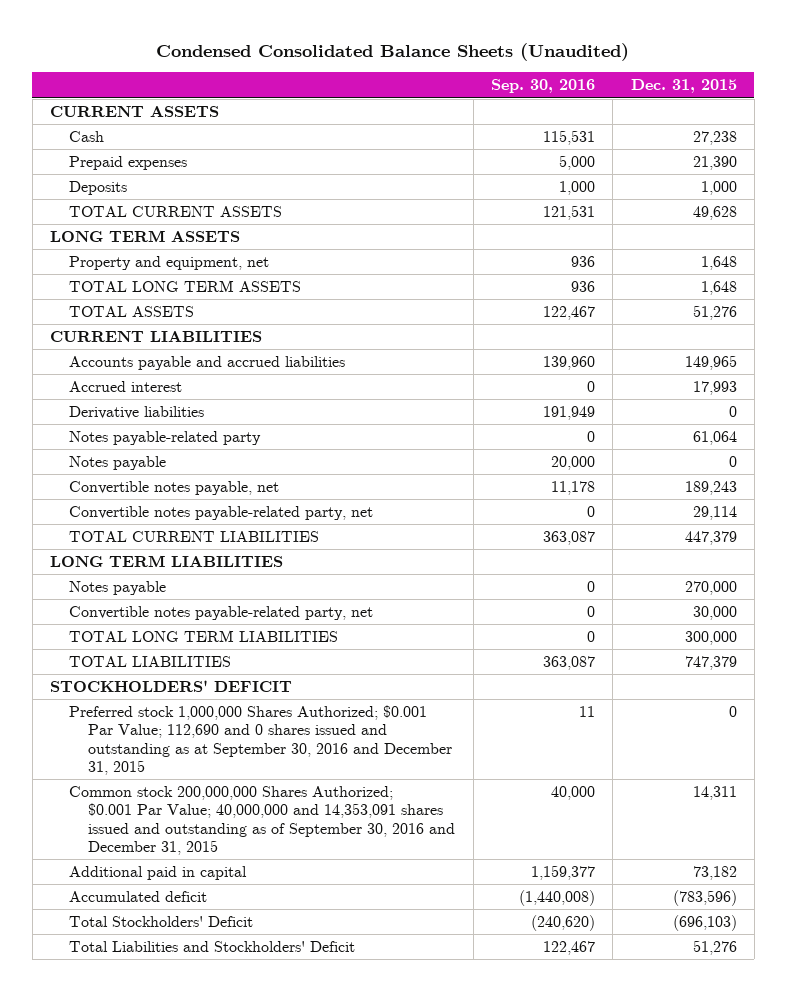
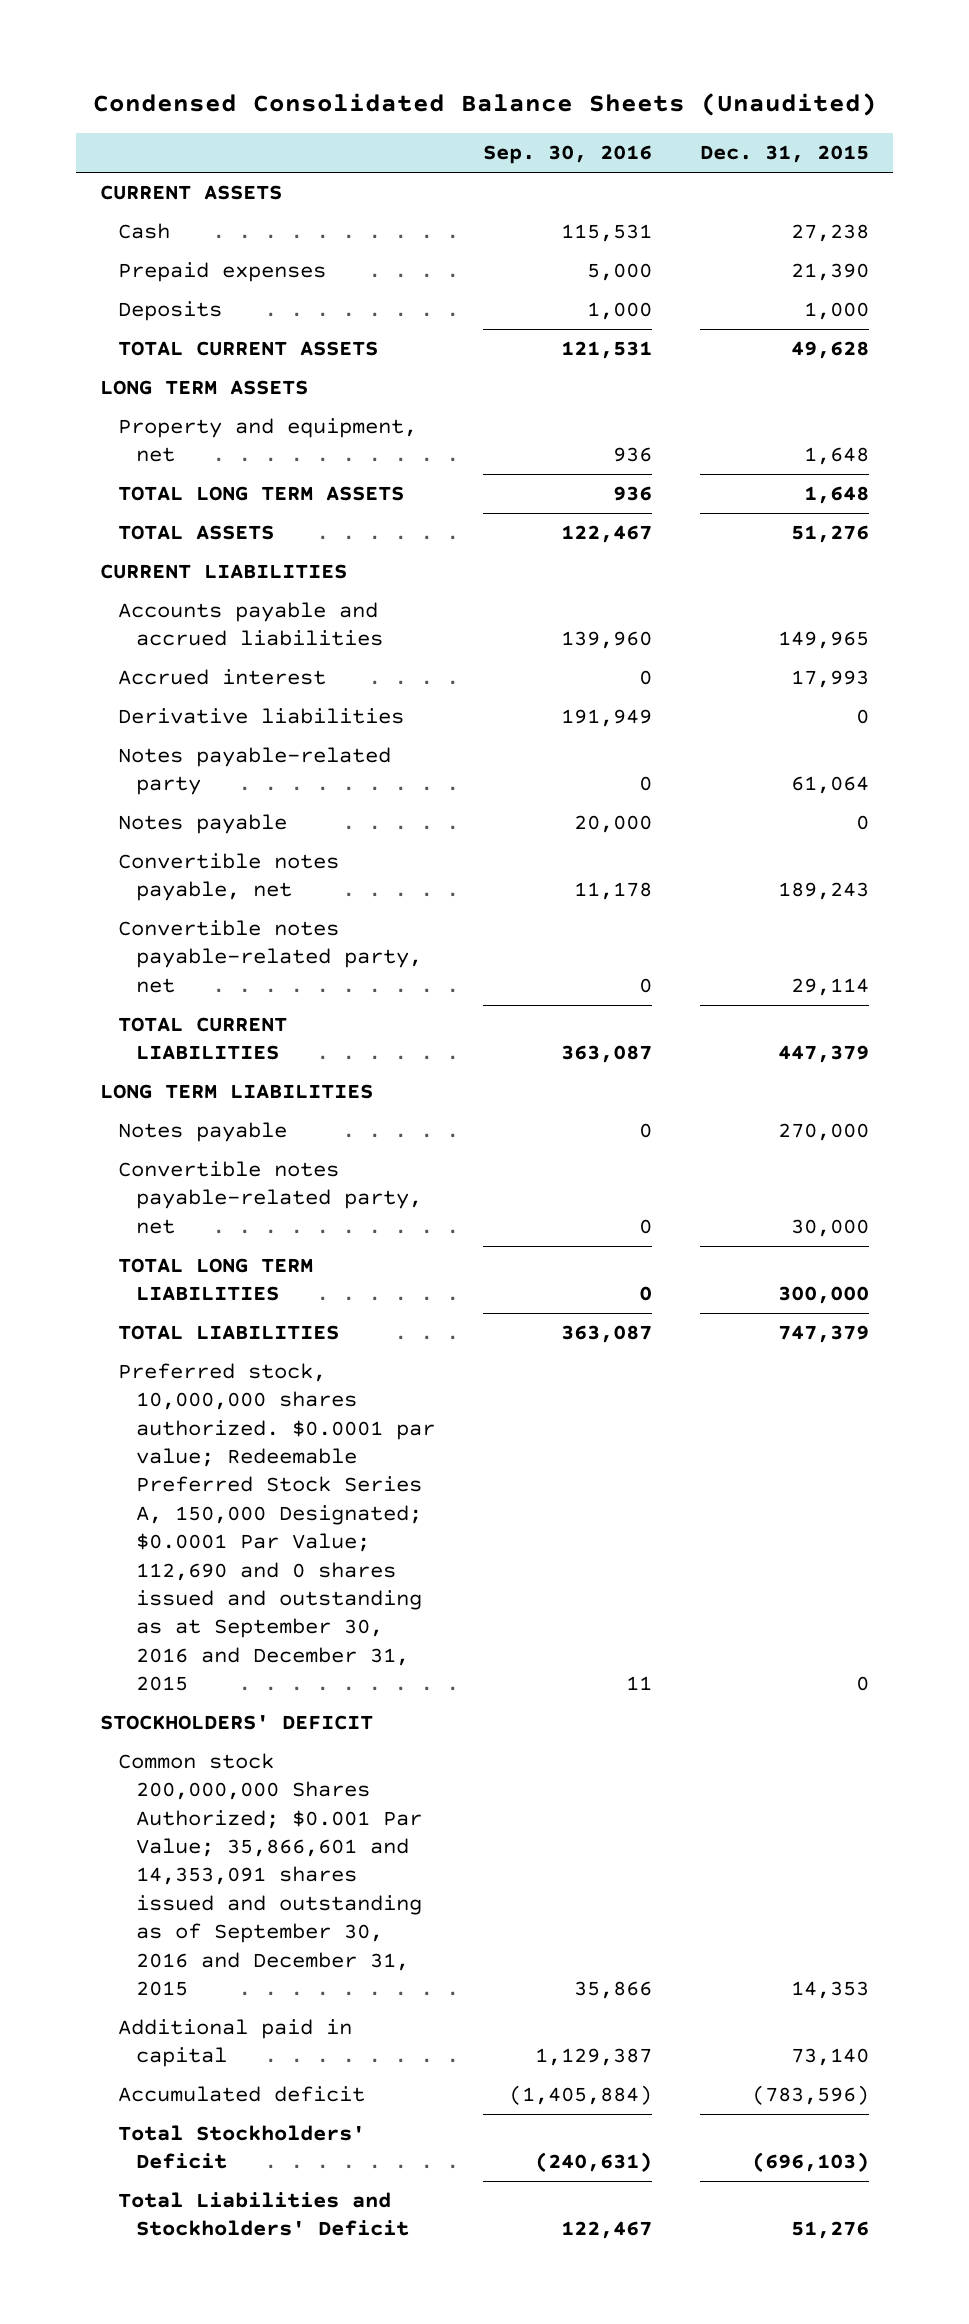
none -> [117,1363,435,1691] Preferred stock, 10,000,000 shares authorized. $0.0001 par value; Redeemable Preferred Stock Series A, 150,000 Designated; $0.0001 Par Value; 112,690 and 0 shares issued and outstanding as at September 30, 2016 and December 31, 2015
[69,705,453,776] Preferred stock 1,000,000 Shares Authorized; $0.001 Par Value; 112,690 and 0 shares issued and outstanding as at September 30, 2016 and December 31, 2015 -> none
[69,786,456,856] Common stock 200,000,000 Shares Authorized; $0.001 Par Value; 40,000,000 and 14,353,091 shares issued and outstanding as of September 30, 2016 and December 31, 2015 -> [117,1753,422,1996] Common stock 200,000,000 Shares Authorized; $0.001 Par Value; 35,866,601 and 14,353,091 shares issued and outstanding as of September 30, 2016 and December 31, 2015
[551,786,596,801] 40,000 -> [574,1980,653,1999] 35,866
[692,786,737,801] 14,311 -> [791,1980,870,1999] 14,353
[531,865,596,881] 1,159,377 -> [535,2048,653,2067] 1,129,387
[692,866,737,881] 73,182 -> [791,2048,870,2067] 73,140
[519,890,596,907] (1,440,008) -> [509,2085,653,2106] (1,405,884)
[531,915,596,932] (240,620) -> [535,2152,653,2173] (240,631)

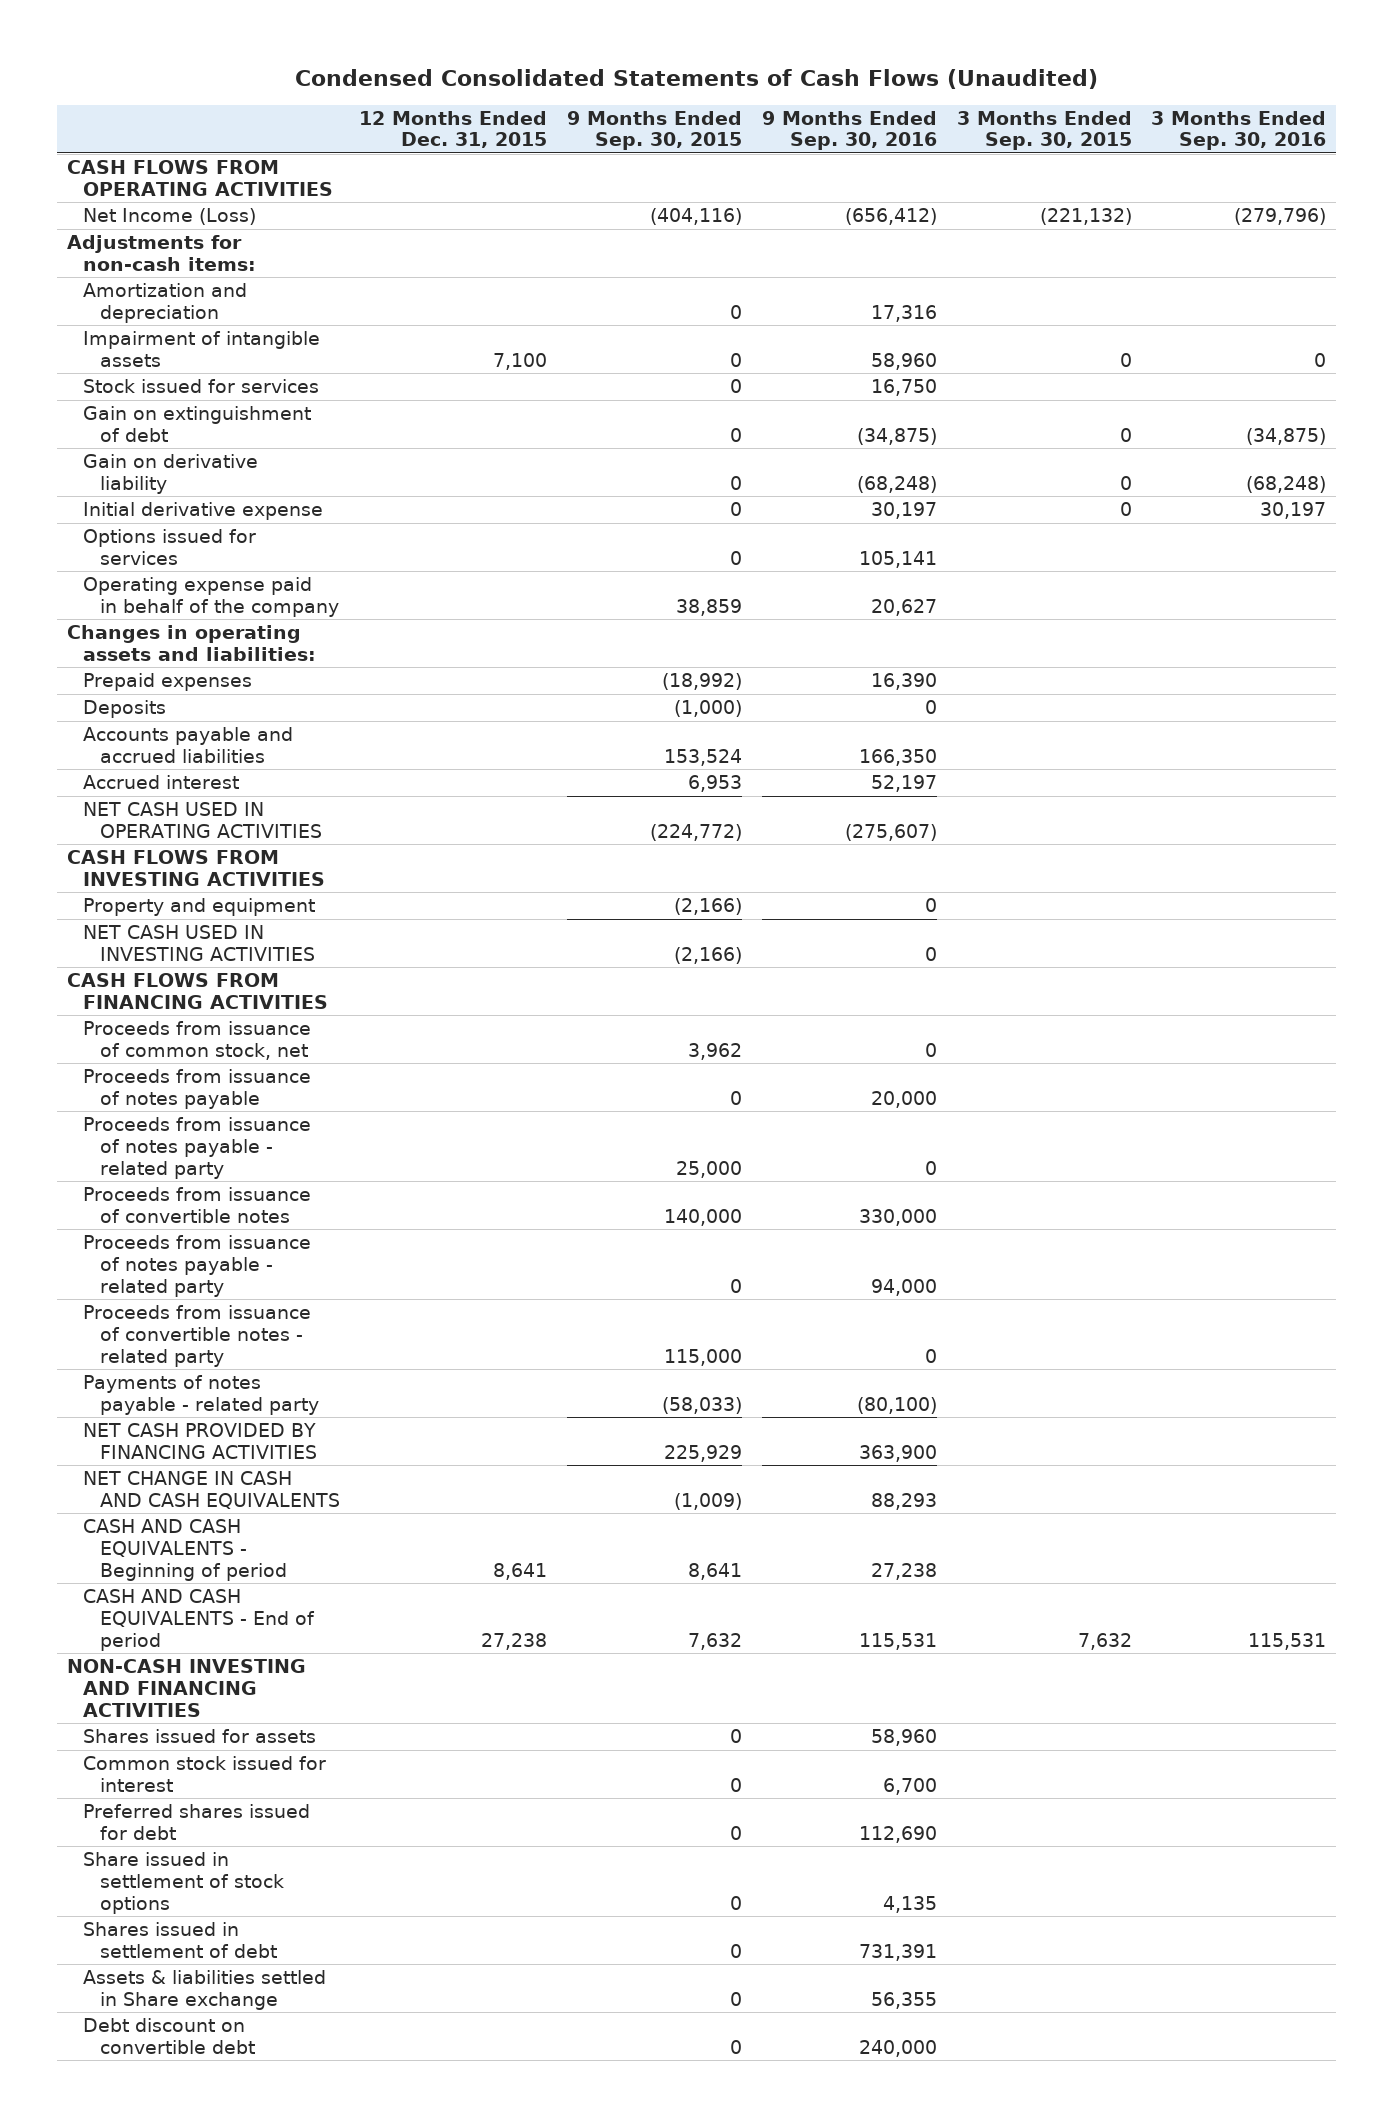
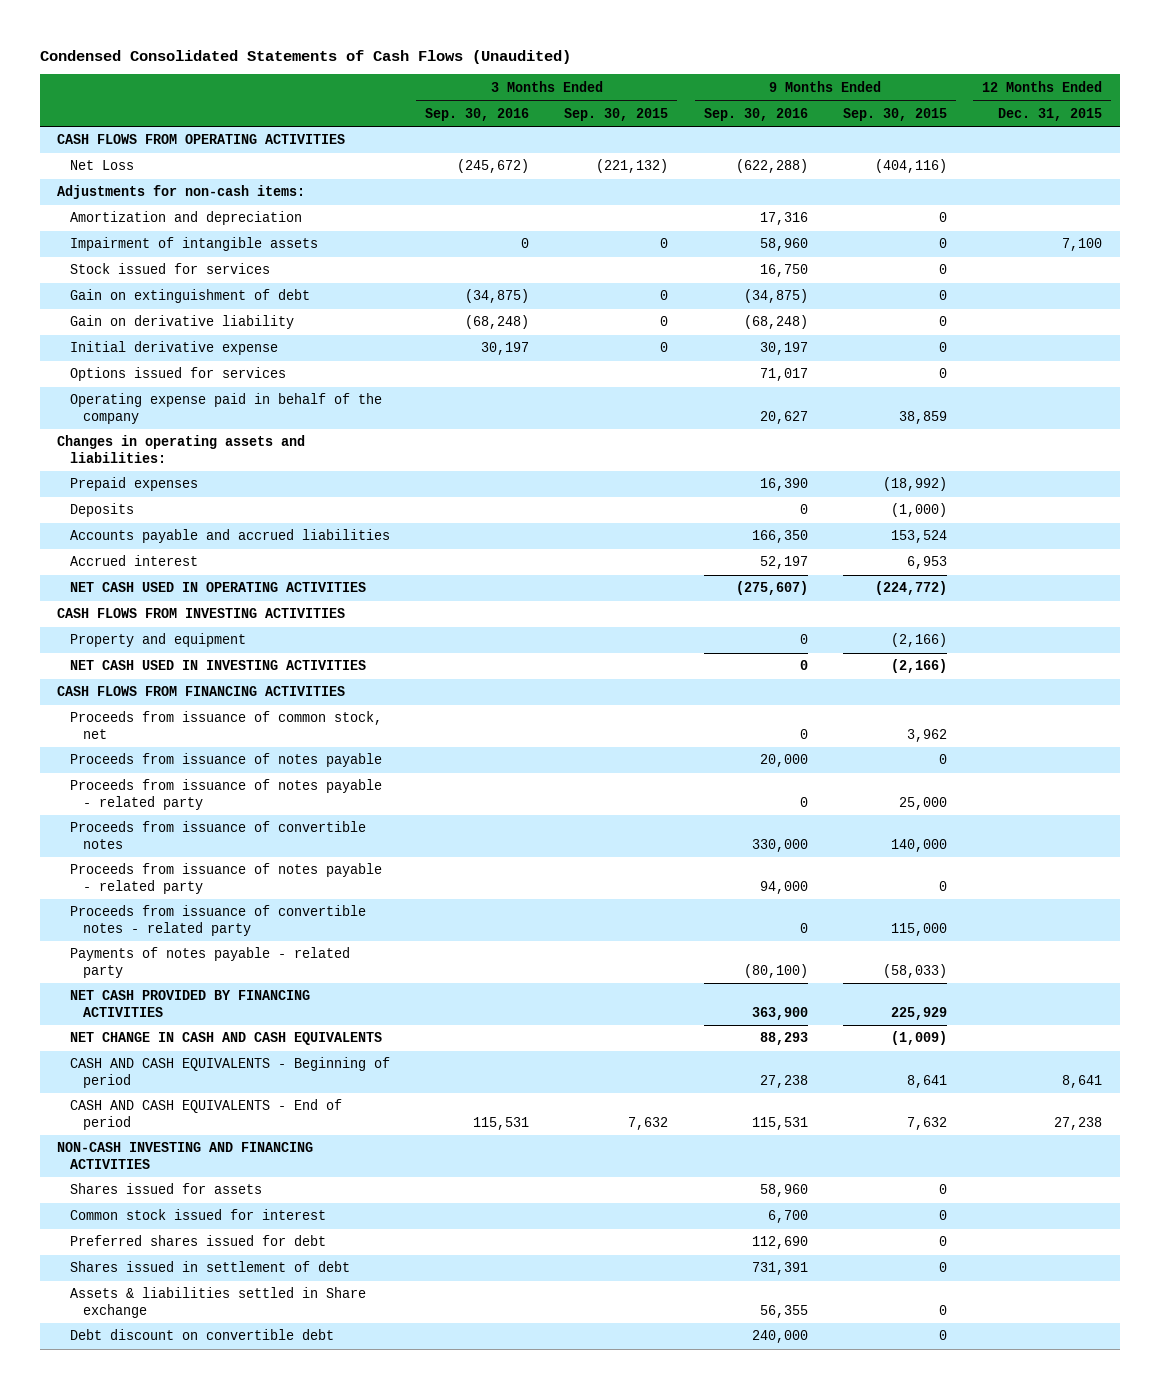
[83,208,257,226] Net Income (Loss) -> [69,160,134,171] Net Loss
[844,208,937,226] (656,412) -> [735,159,808,174] (622,288)
[1234,208,1327,226] (279,796) -> [457,159,530,174] (245,672)
[858,550,937,568] 105,141 -> [759,368,808,382] 71,017
[83,1852,284,1914] Share issued in settlement of stock options -> none

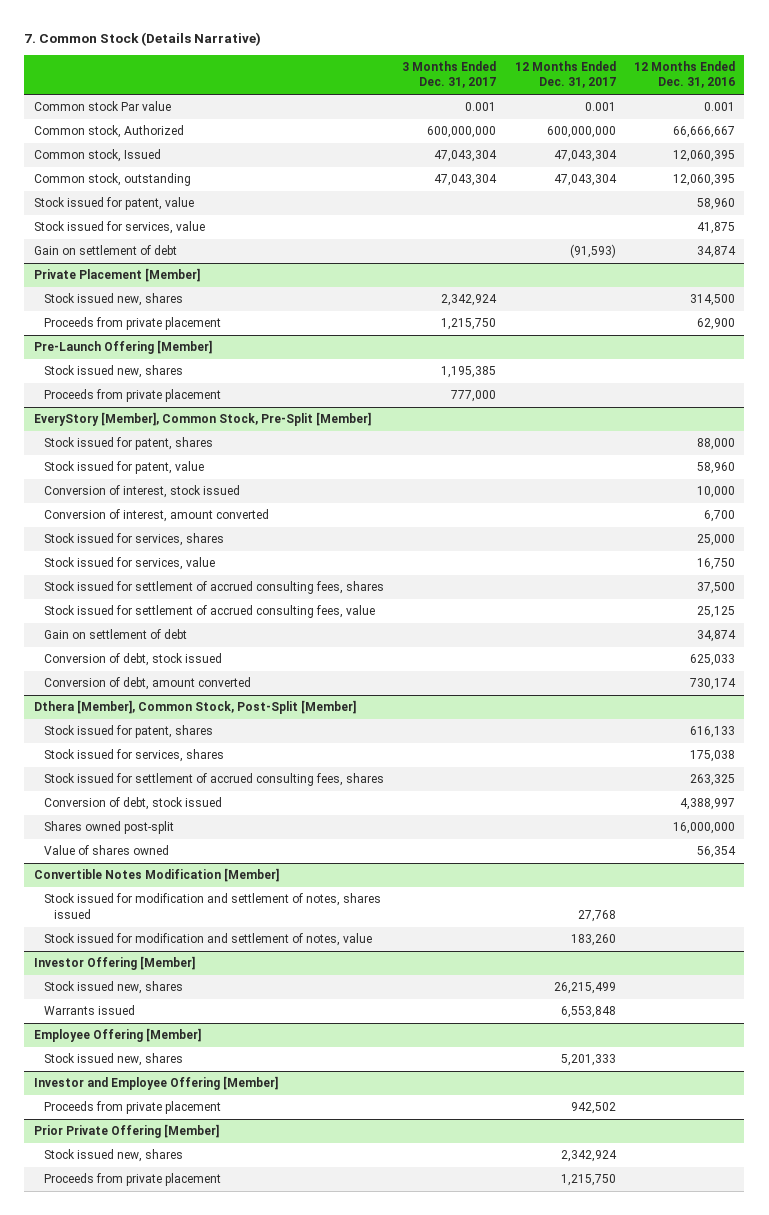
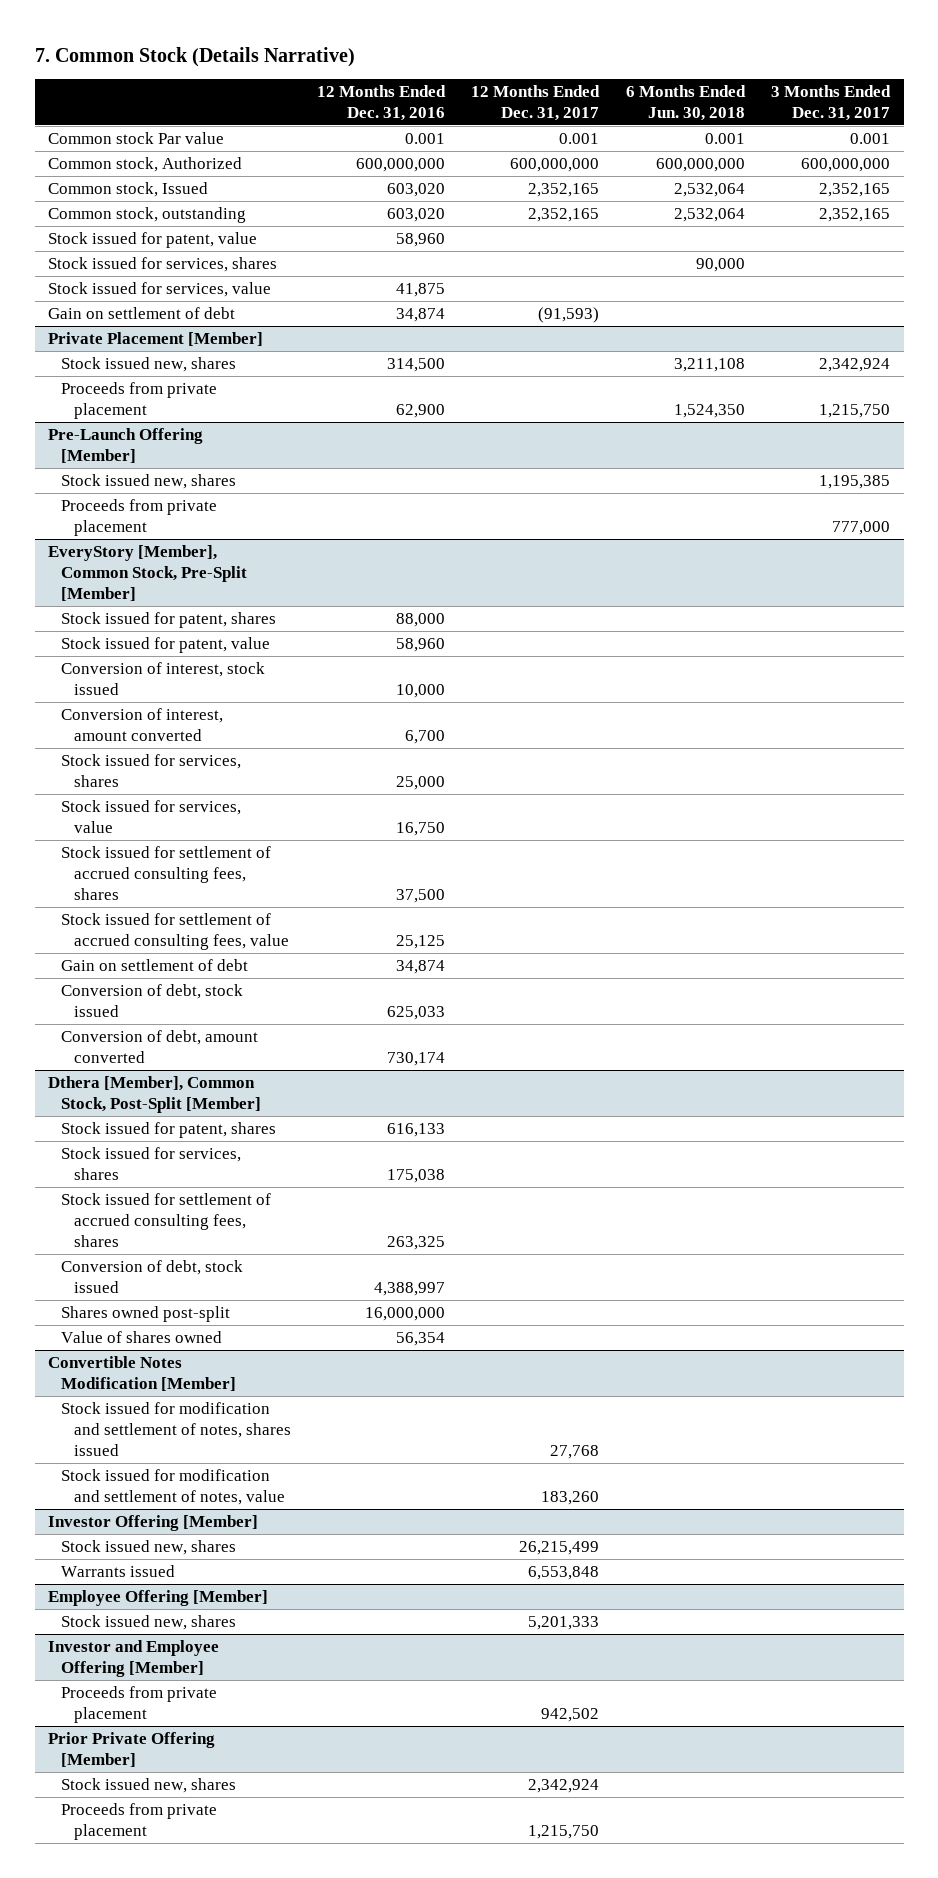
none -> [625,84,746,121] 6 Months Ended Jun. 30, 2018
[673,126,736,139] 66,666,667 -> [355,158,445,173] 600,000,000
[434,150,498,163] 47,043,304 -> [819,183,891,198] 2,352,165
[553,150,617,163] 47,043,304 -> [528,183,600,198] 2,352,165
[673,150,736,163] 12,060,395 -> [386,183,445,198] 603,020
[434,174,498,187] 47,043,304 -> [819,208,891,223] 2,352,165
[553,174,617,187] 47,043,304 -> [528,208,600,223] 2,352,165
[673,174,736,187] 12,060,395 -> [386,208,445,223] 603,020
none -> [48,257,278,273] Stock issued for services, shares

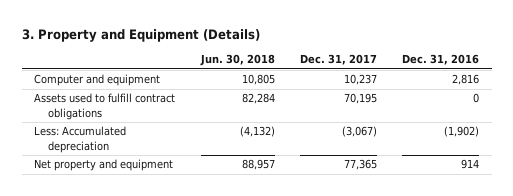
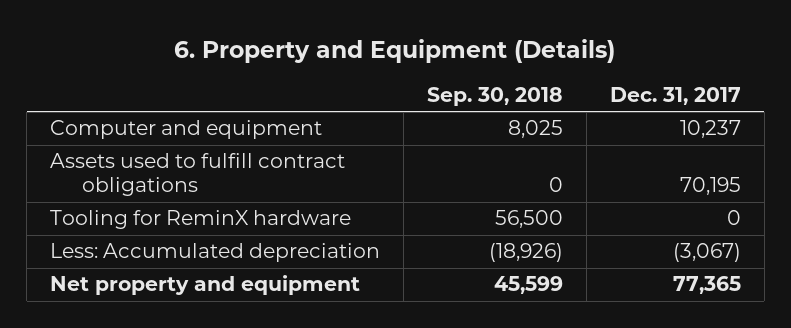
[21,28,260,42] 3. Property and Equipment (Details) -> [174,39,616,64] 6. Property and Equipment (Details)
[199,54,275,67] Jun. 30, 2018 -> none
[402,54,480,66] Dec. 31, 2016 -> none
none -> [426,86,563,106] Sep. 30, 2018
none -> [50,210,352,230] Tooling for ReminX hardware

